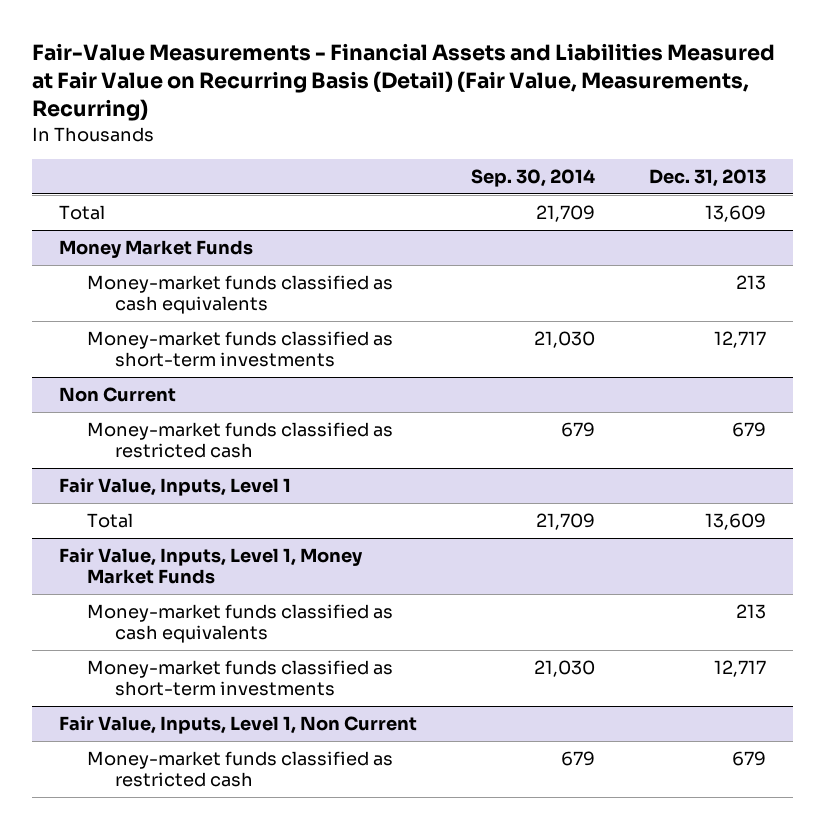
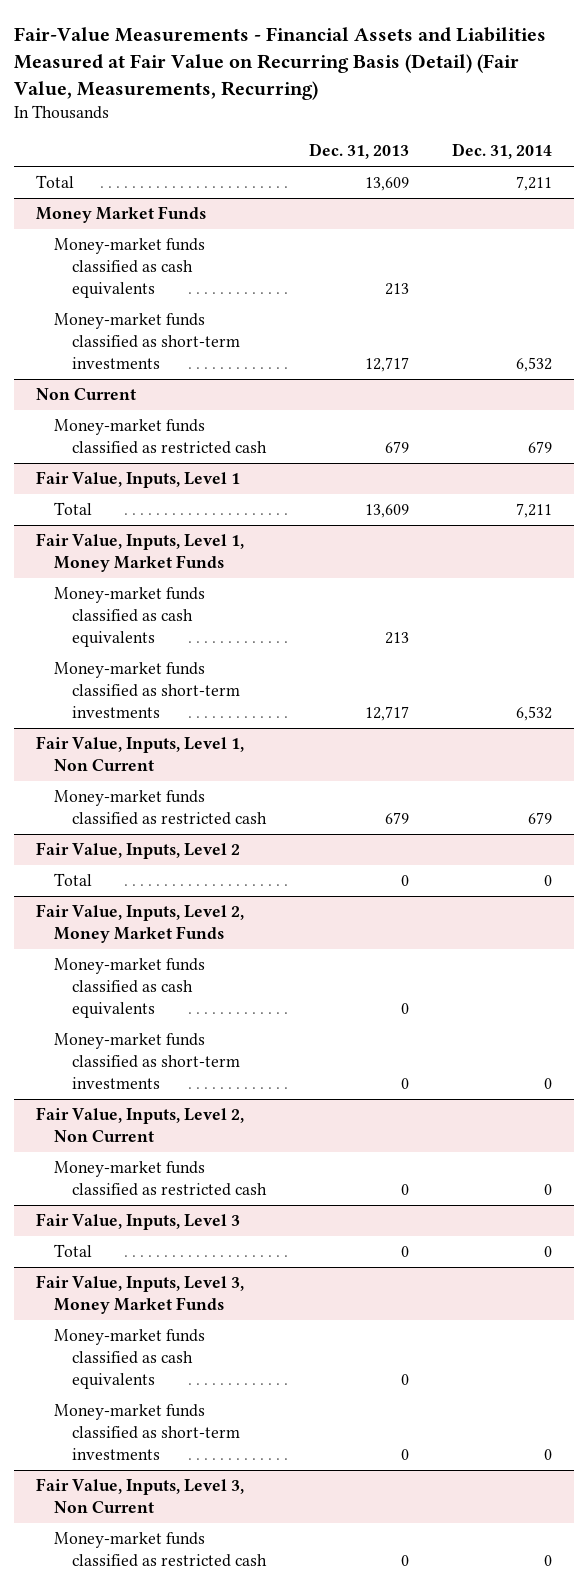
[471,168,596,187] Sep. 30, 2014 -> none
none -> [452,143,553,160] Dec. 31, 2014
none -> [35,842,240,860] Fair Value, Inputs, Level 2
none -> [53,873,92,887] Total
none -> [35,904,244,944] Fair Value, Inputs, Level 2, Money Market Funds
none -> [53,958,205,1019] Money-market funds classified as cash equivalents
none -> [53,1033,241,1090] Money-market funds classified as short-term investments
none -> [35,1107,244,1143] Fair Value, Inputs, Level 2, Non Current
none -> [53,1161,268,1197] Money-market funds classified as restricted cash
none -> [35,1213,240,1231] Fair Value, Inputs, Level 3
none -> [53,1244,92,1258] Total
none -> [35,1275,244,1315] Fair Value, Inputs, Level 3, Money Market Funds
none -> [53,1329,205,1390] Money-market funds classified as cash equivalents
none -> [53,1404,241,1461] Money-market funds classified as short-term investments
none -> [35,1478,244,1514] Fair Value, Inputs, Level 3, Non Current
none -> [53,1532,268,1568] Money-market funds classified as restricted cash

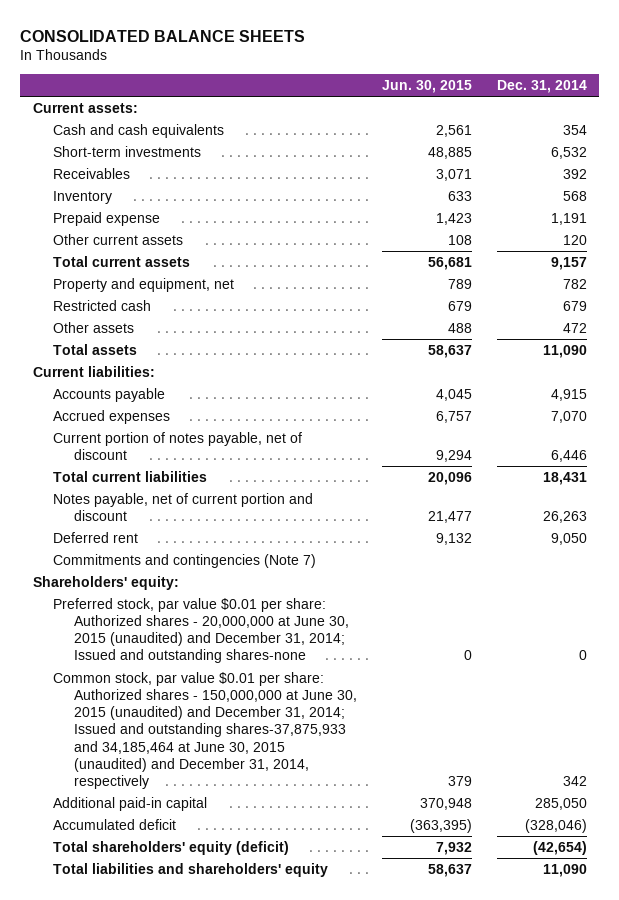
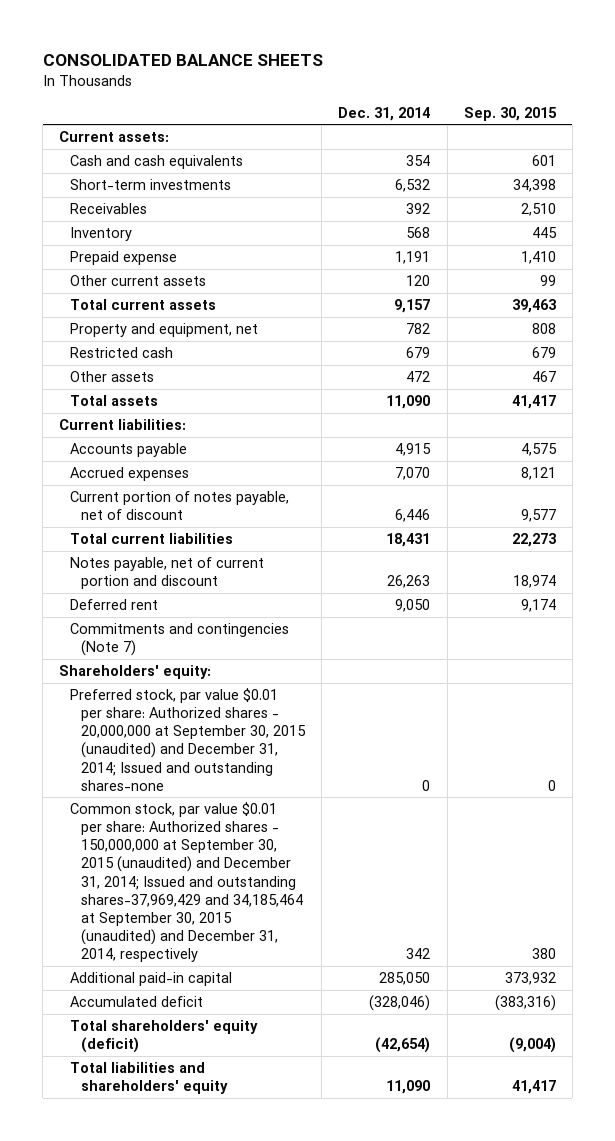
[381,80,472,94] Jun. 30, 2015 -> none
none -> [463,106,557,121] Sep. 30, 2015
[53,597,349,664] Preferred stock, par value $0.01 per share: Authorized shares - 20,000,000 at June 30, 2015 (unaudited) and December 31, 2014; Issued and outstanding shares-none -> [70,688,307,791] Preferred stock, par value $0.01 per share: Authorized shares - 20,000,000 at September 30, 2015 (unaudited) and December 31, 2014; Issued and outstanding shares-none
[53,671,357,790] Common stock, par value $0.01 per share: Authorized shares - 150,000,000 at June 30, 2015 (unaudited) and December 31, 2014; Issued and outstanding shares-37,875,933 and 34,185,464 at June 30, 2015 (unaudited) and December 31, 2014, respectively -> [70,802,304,962] Common stock, par value $0.01 per share: Authorized shares - 150,000,000 at September 30, 2015 (unaudited) and December 31, 2014; Issued and outstanding shares-37,969,429 and 34,185,464 at September 30, 2015 (unaudited) and December 31, 2014, respectively

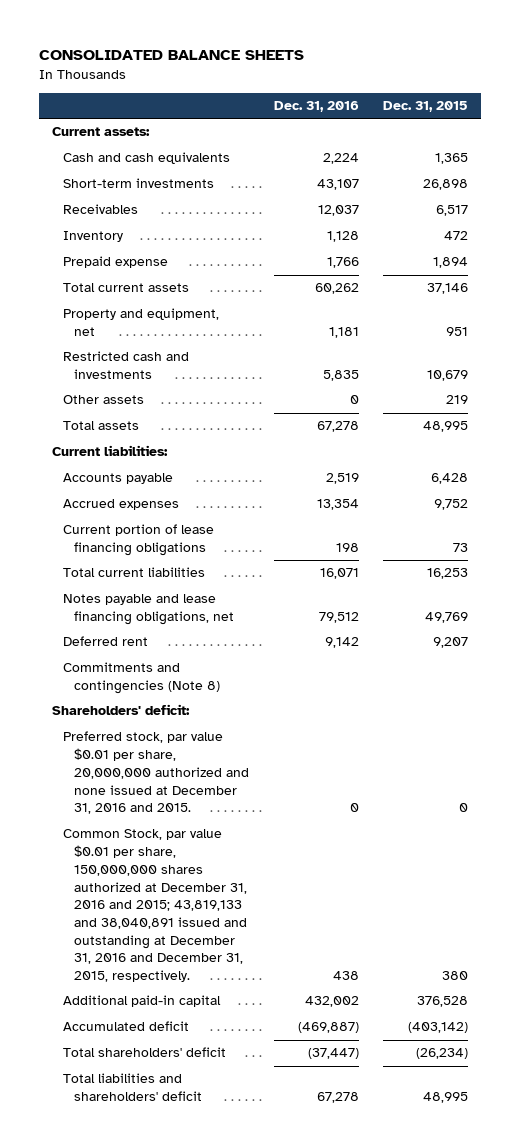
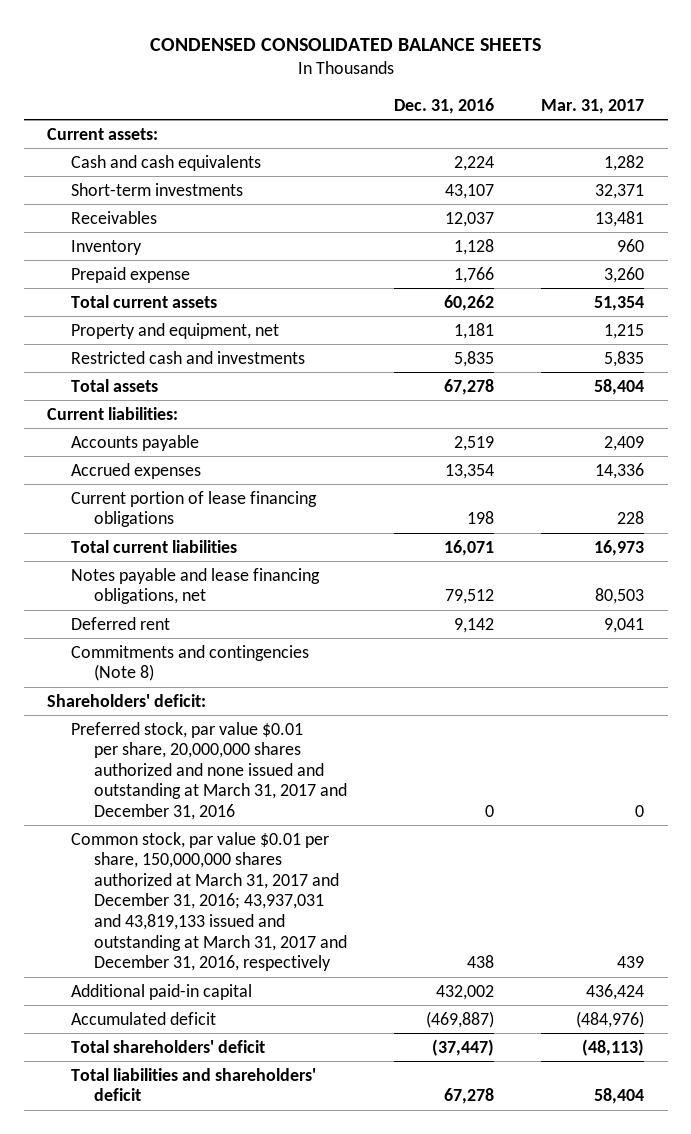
[39,50,305,61] CONSOLIDATED BALANCE SHEETS -> [149,37,541,51] CONDENSED CONSOLIDATED BALANCE SHEETS
[383,101,469,113] Dec. 31, 2015 -> none
none -> [541,98,645,114] Mar. 31, 2017
[62,395,144,405] Other assets -> none
[62,731,250,815] Preferred stock, par value $0.01 per share, 20,000,000 authorized and none issued at December 31, 2016 and 2015. -> [70,721,348,820] Preferred stock, par value $0.01 per share, 20,000,000 shares authorized and none issued and outstanding at March 31, 2017 and December 31, 2016
[62,829,248,983] Common Stock, par value $0.01 per share, 150,000,000 shares authorized at December 31, 2016 and 2015; 43,819,133 and 38,040,891 issued and outstanding at December 31, 2016 and December 31, 2015, respectively. -> [70,831,348,972] Common stock, par value $0.01 per share, 150,000,000 shares authorized at March 31, 2017 and December 31, 2016; 43,937,031 and 43,819,133 issued and outstanding at March 31, 2017 and December 31, 2016, respectively

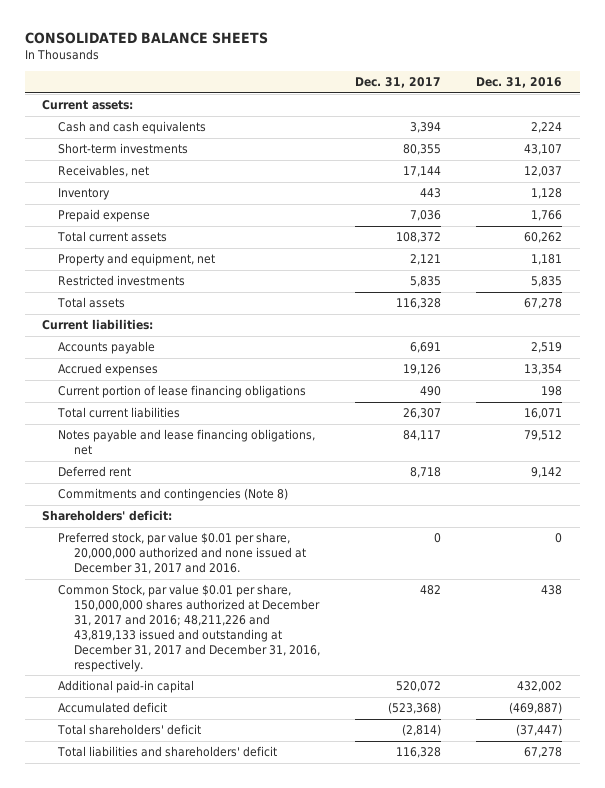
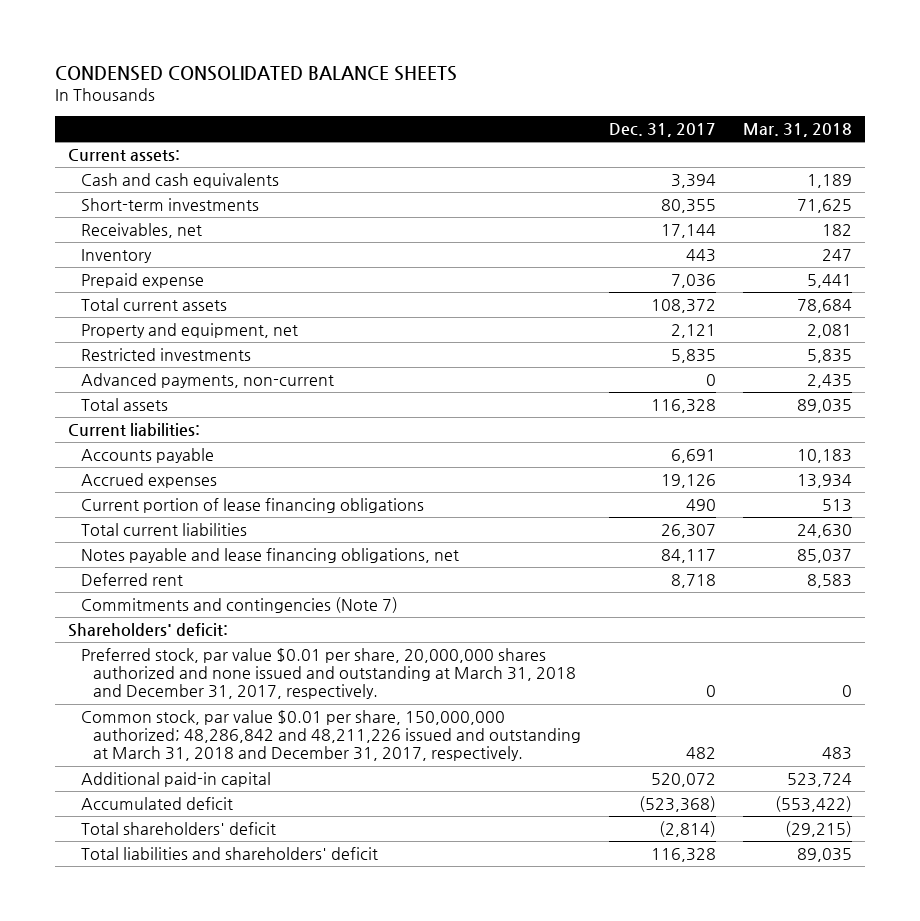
[24,32,268,45] CONSOLIDATED BALANCE SHEETS -> [54,66,457,82] CONDENSED CONSOLIDATED BALANCE SHEETS
[476,77,563,89] Dec. 31, 2016 -> none
none -> [742,123,852,138] Mar. 31, 2018
none -> [80,373,334,389] Advanced payments, non-current
[58,488,289,502] Commitments and contingencies (Note 8) -> [80,597,398,614] Commitments and contingencies (Note 7)
[58,532,306,575] Preferred stock, par value $0.01 per share, 20,000,000 authorized and none issued at December 31, 2017 and 2016. -> [80,648,577,700] Preferred stock, par value $0.01 per share, 20,000,000 shares authorized and none issued and outstanding at March 31, 2018 and December 31, 2017, respectively.
[58,584,320,672] Common Stock, par value $0.01 per share, 150,000,000 shares authorized at December 31, 2017 and 2016; 48,211,226 and 43,819,133 issued and outstanding at December 31, 2017 and December 31, 2016, respectively. -> [80,710,582,762] Common stock, par value $0.01 per share, 150,000,000 authorized; 48,286,842 and 48,211,226 issued and outstanding at March 31, 2018 and December 31, 2017, respectively.

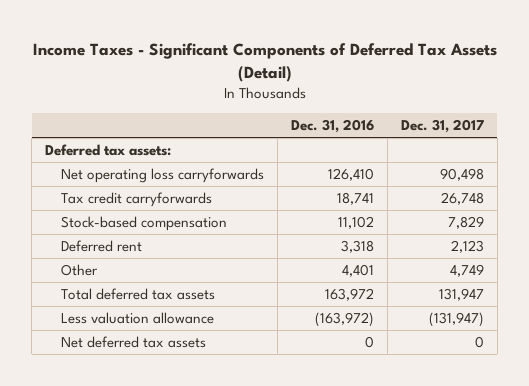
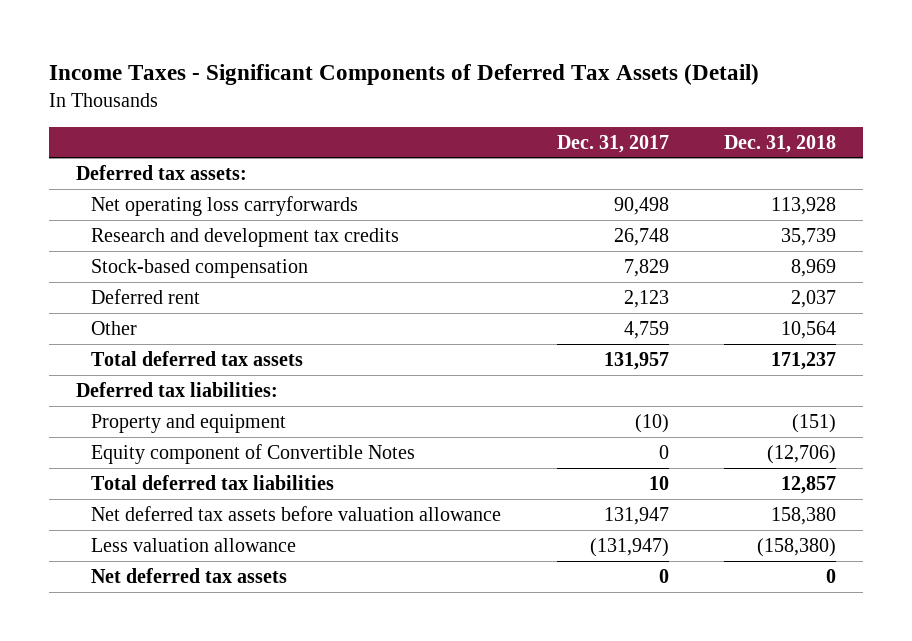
[291,119,375,134] Dec. 31, 2016 -> none
none -> [723,134,836,153] Dec. 31, 2018
[61,191,213,207] Tax credit carryforwards -> [91,227,400,247] Research and development tax credits
[449,263,484,277] 4,749 -> [623,320,669,339] 4,759
[438,287,484,301] 131,947 -> [603,351,669,370] 131,957
none -> [76,381,279,397] Deferred tax liabilities:
none -> [91,413,287,433] Property and equipment
none -> [91,443,416,464] Equity component of Convertible Notes
none -> [91,474,335,490] Total deferred tax liabilities
none -> [91,505,502,521] Net deferred tax assets before valuation allowance

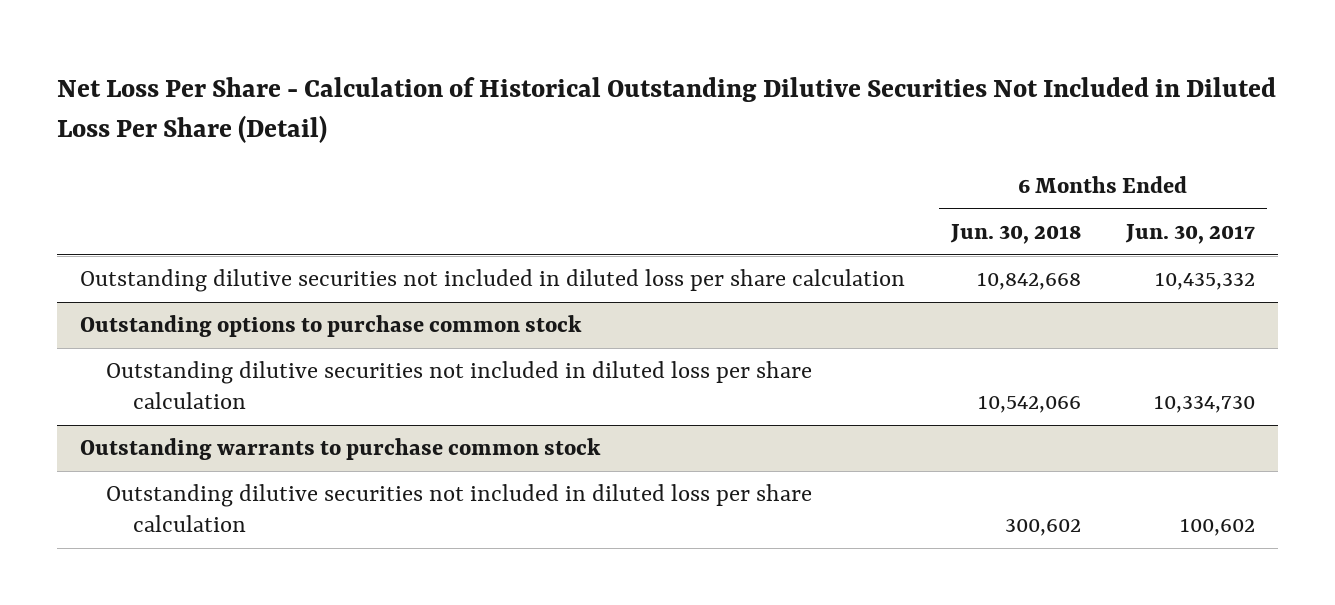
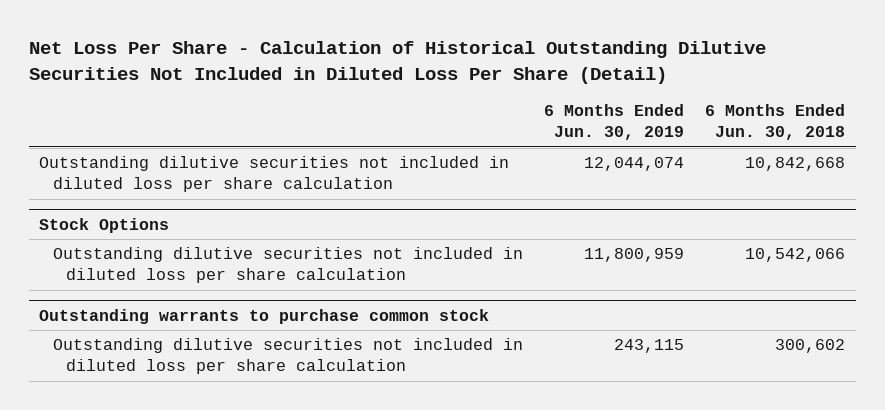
[1125,224,1256,245] Jun. 30, 2017 -> none
none -> [543,104,684,141] 6 Months Ended Jun. 30, 2019
[79,315,582,338] Outstanding options to purchase common stock -> [39,217,170,233] Stock Options

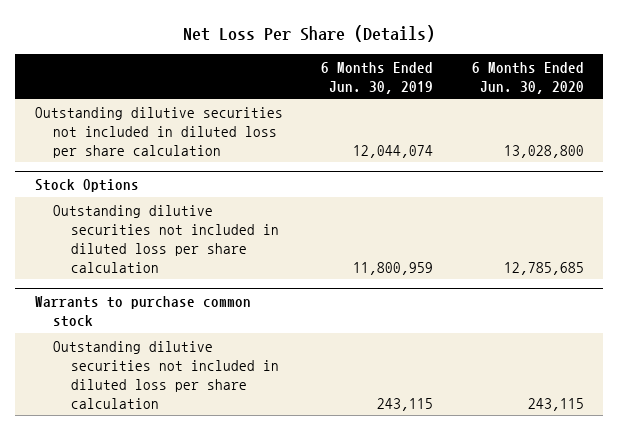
[28,41,766,84] Net Loss Per Share - Calculation of Historical Outstanding Dilutive Securities Not Included in Diluted Loss Per Share (Detail) -> [183,24,436,42] Net Loss Per Share (Details)
[705,104,846,141] 6 Months Ended Jun. 30, 2018 -> none
none -> [471,61,584,94] 6 Months Ended Jun. 30, 2020
[39,308,490,324] Outstanding warrants to purchase common stock -> [34,296,251,328] Warrants to purchase common stock

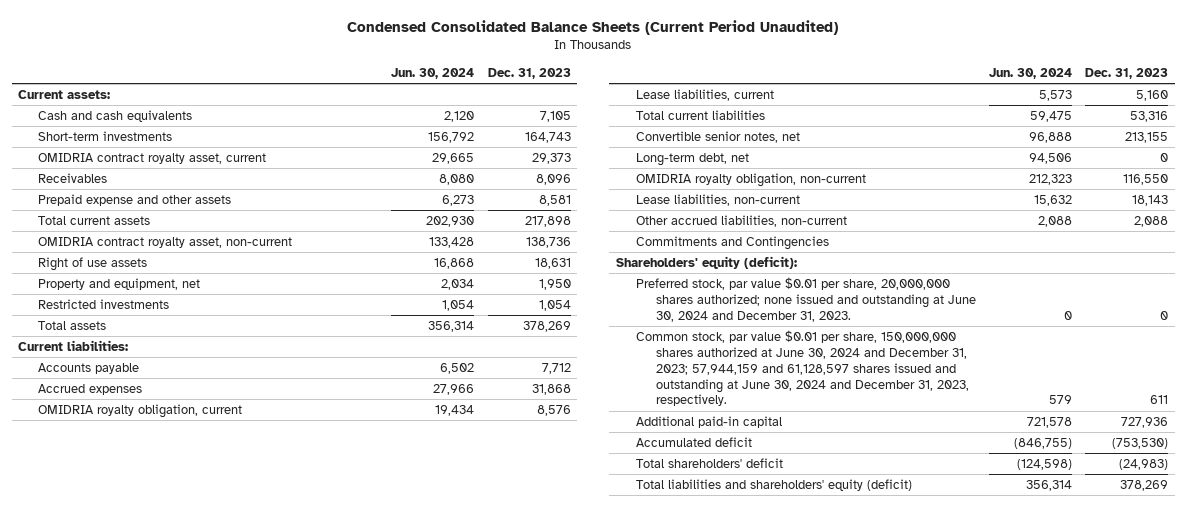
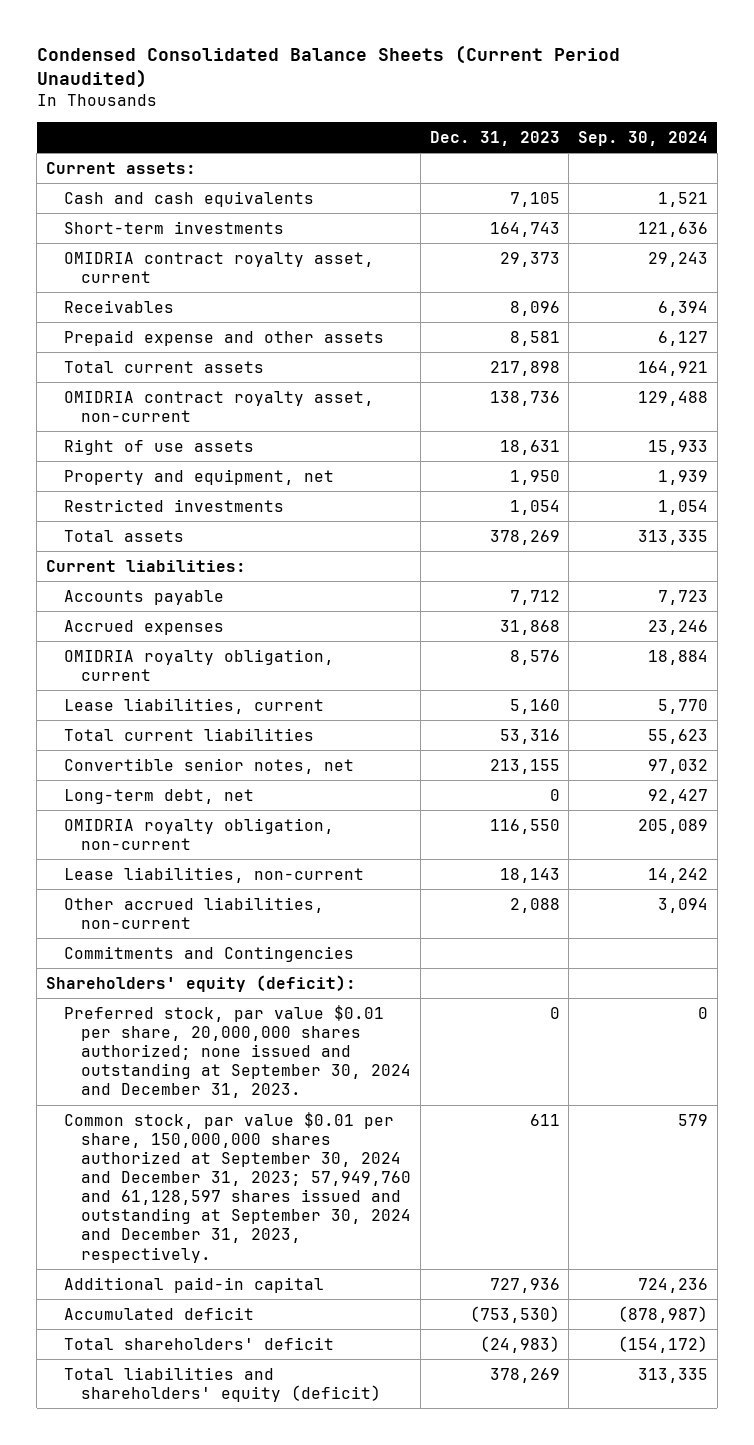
[391,67,475,79] Jun. 30, 2024 -> none
none -> [577,130,708,146] Sep. 30, 2024
[635,277,976,322] Preferred stock, par value $0.01 per share, 20,000,000 shares authorized; none issued and outstanding at June 30, 2024 and December 31, 2023. -> [63,1004,412,1099] Preferred stock, par value $0.01 per share, 20,000,000 shares authorized; none issued and outstanding at September 30, 2024 and December 31, 2023.
[635,330,969,407] Common stock, par value $0.01 per share, 150,000,000 shares authorized at June 30, 2024 and December 31, 2023; 57,944,159 and 61,128,597 shares issued and outstanding at June 30, 2024 and December 31, 2023, respectively. -> [63,1111,412,1263] Common stock, par value $0.01 per share, 150,000,000 shares authorized at September 30, 2024 and December 31, 2023; 57,949,760 and 61,128,597 shares issued and outstanding at September 30, 2024 and December 31, 2023, respectively.

